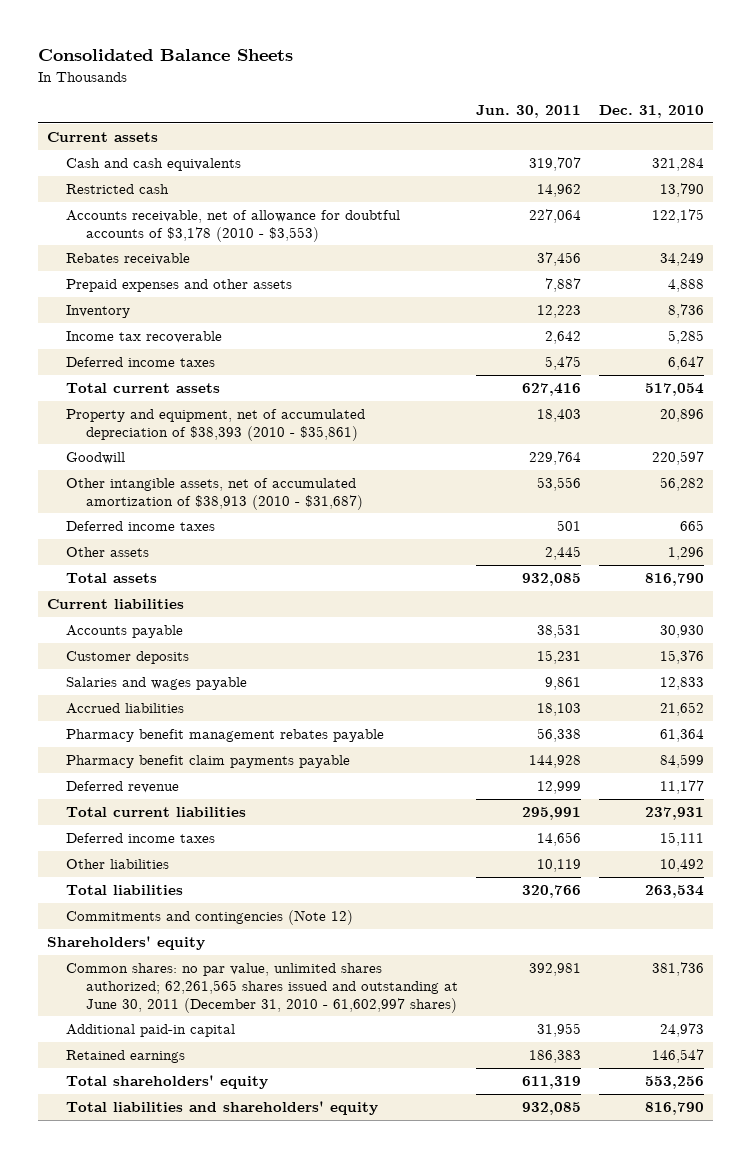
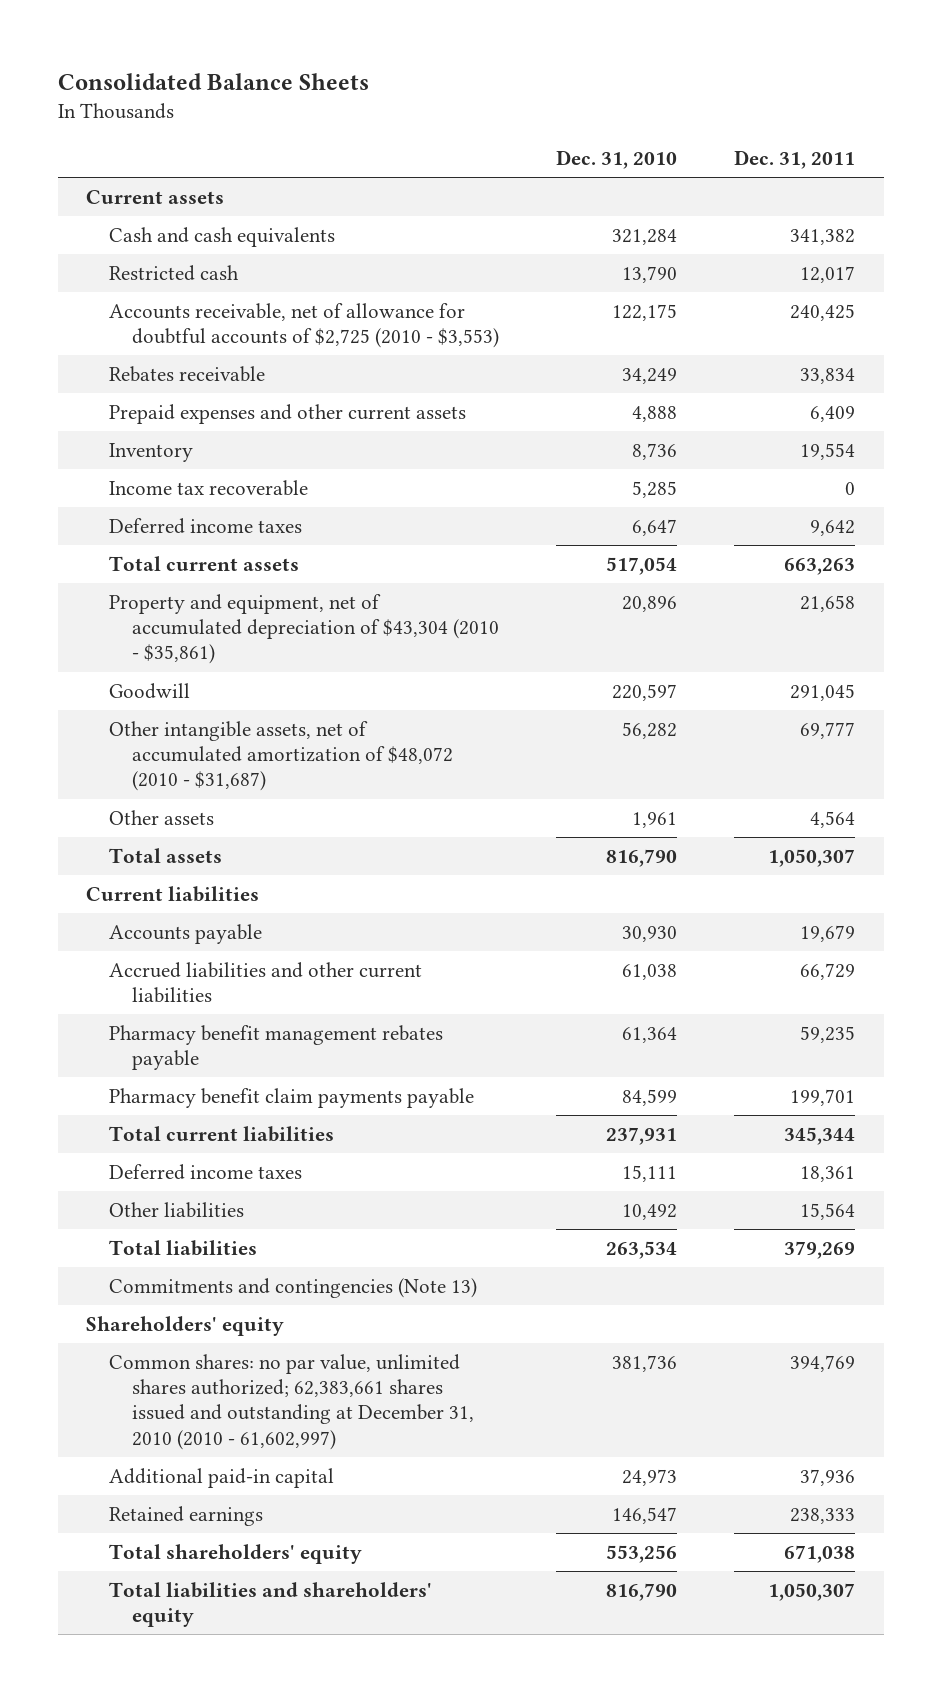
[475,105,581,119] Jun. 30, 2011 -> none
none -> [734,150,856,170] Dec. 31, 2011
[66,210,401,242] Accounts receivable, net of allowance for doubtful accounts of $3,178 (2010 - $3,553) -> [109,302,500,349] Accounts receivable, net of allowance for doubtful accounts of $2,725 (2010 - $3,553)
[66,279,293,293] Prepaid expenses and other assets -> [109,403,467,424] Prepaid expenses and other current assets
[66,409,366,441] Property and equipment, net of accumulated depreciation of $38,393 (2010 - $35,861) -> [109,593,500,665] Property and equipment, net of accumulated depreciation of $43,304 (2010 - $35,861)
[66,521,216,532] Deferred income taxes -> none
[66,478,363,510] Other intangible assets, net of accumulated amortization of $38,913 (2010 - $31,687) -> [109,720,454,792] Other intangible assets, net of accumulated amortization of $48,072 (2010 - $31,687)
[667,547,704,561] 1,296 -> [632,811,678,828] 1,961
[66,651,190,665] Customer deposits -> none
[66,677,248,691] Salaries and wages payable -> none
[66,703,185,715] Accrued liabilities -> none
none -> [109,961,423,1004] Accrued liabilities and other current liabilities
[66,781,180,794] Deferred revenue -> none
[66,910,354,926] Commitments and contingencies (Note 12) -> [109,1277,478,1298] Commitments and contingencies (Note 13)
[66,963,458,1013] Common shares: no par value, unlimited shares authorized; 62,261,565 shares issued and outstanding at June 30, 2011 (December 31, 2010 - 61,602,997 shares) -> [109,1353,475,1450] Common shares: no par value, unlimited shares authorized; 62,383,661 shares issued and outstanding at December 31, 2010 (2010 - 61,602,997)

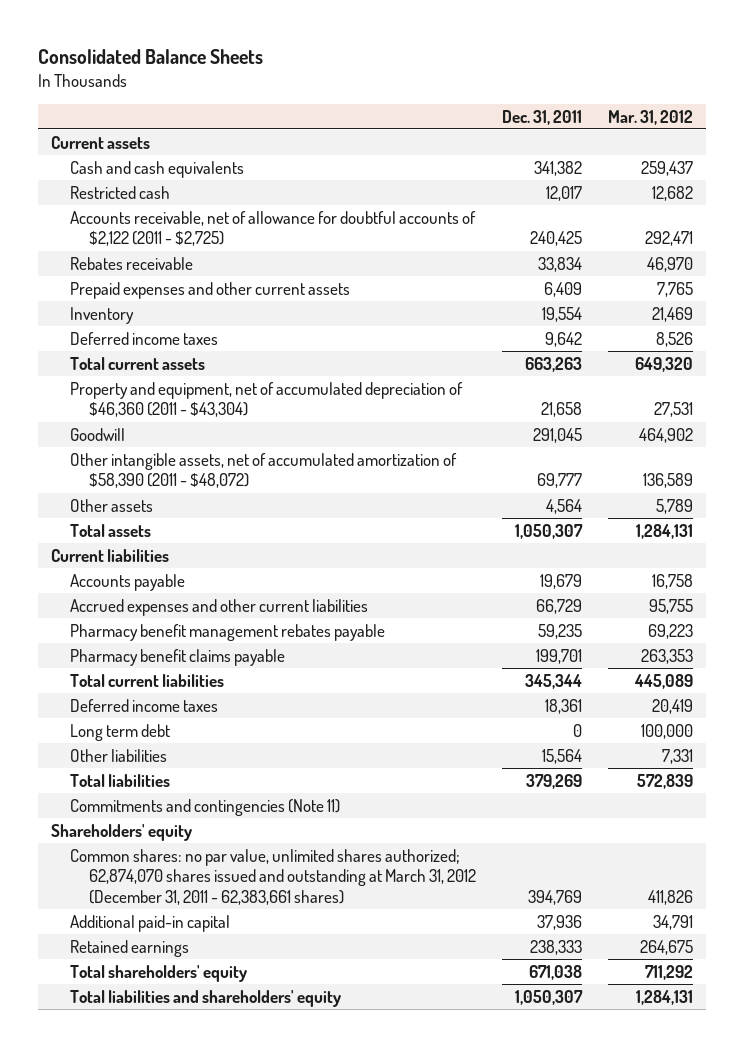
[556,150,678,170] Dec. 31, 2010 -> none
none -> [608,109,694,125] Mar. 31, 2012
[109,302,500,349] Accounts receivable, net of allowance for doubtful accounts of $2,725 (2010 - $3,553) -> [70,210,477,247] Accounts receivable, net of allowance for doubtful accounts of $2,122 (2011 - $2,725)
[109,479,309,496] Income tax recoverable -> none
[109,593,500,665] Property and equipment, net of accumulated depreciation of $43,304 (2010 - $35,861) -> [70,381,464,418] Property and equipment, net of accumulated depreciation of $46,360 (2011 - $43,304)
[109,720,454,792] Other intangible assets, net of accumulated amortization of $48,072 (2010 - $31,687) -> [70,452,458,489] Other intangible assets, net of accumulated amortization of $58,390 (2011 - $48,072)
[109,961,423,1004] Accrued liabilities and other current liabilities -> [70,598,369,616] Accrued expenses and other current liabilities
[109,1087,475,1108] Pharmacy benefit claim payments payable -> [70,648,286,666] Pharmacy benefit claims payable
none -> [70,723,171,741] Long term debt
[109,1277,478,1298] Commitments and contingencies (Note 13) -> [70,798,341,816] Commitments and contingencies (Note 11)
[109,1353,475,1450] Common shares: no par value, unlimited shares authorized; 62,383,661 shares issued and outstanding at December 31, 2010 (2010 - 61,602,997) -> [70,848,476,905] Common shares: no par value, unlimited shares authorized; 62,874,070 shares issued and outstanding at March 31, 2012 (December 31, 2011 - 62,383,661 shares)

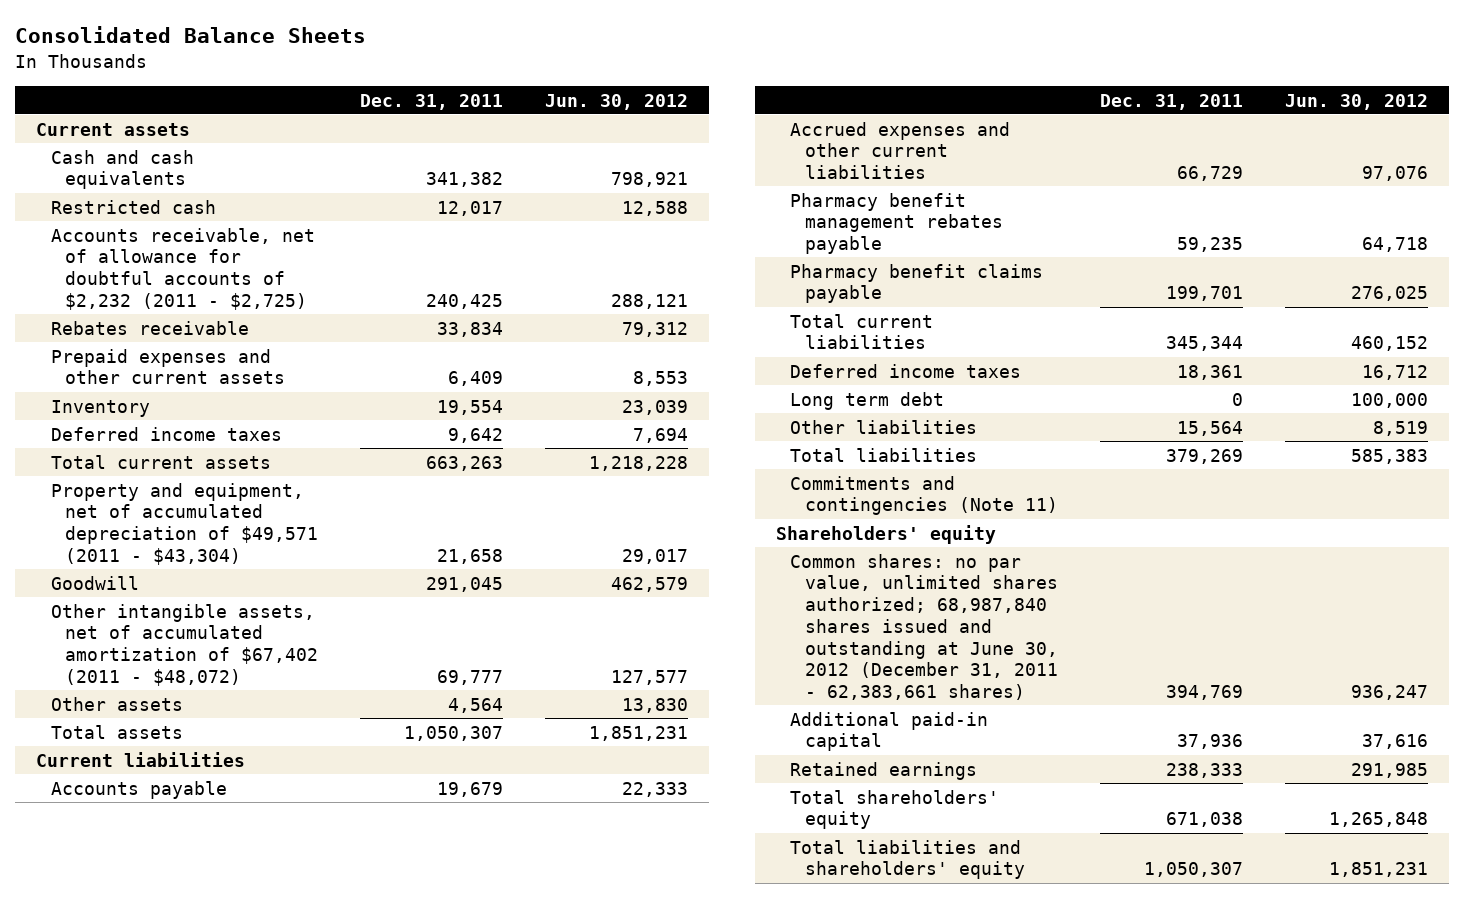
[608,109,694,125] Mar. 31, 2012 -> none
none -> [545,93,689,110] Jun. 30, 2012
[70,210,477,247] Accounts receivable, net of allowance for doubtful accounts of $2,122 (2011 - $2,725) -> [50,227,315,310] Accounts receivable, net of allowance for doubtful accounts of $2,232 (2011 - $2,725)
[70,381,464,418] Property and equipment, net of accumulated depreciation of $46,360 (2011 - $43,304) -> [50,482,318,565] Property and equipment, net of accumulated depreciation of $49,571 (2011 - $43,304)
[70,452,458,489] Other intangible assets, net of accumulated amortization of $58,390 (2011 - $48,072) -> [50,603,318,686] Other intangible assets, net of accumulated amortization of $67,402 (2011 - $48,072)
[70,848,476,905] Common shares: no par value, unlimited shares authorized; 62,874,070 shares issued and outstanding at March 31, 2012 (December 31, 2011 - 62,383,661 shares) -> [790,553,1058,701] Common shares: no par value, unlimited shares authorized; 68,987,840 shares issued and outstanding at June 30, 2012 (December 31, 2011 - 62,383,661 shares)

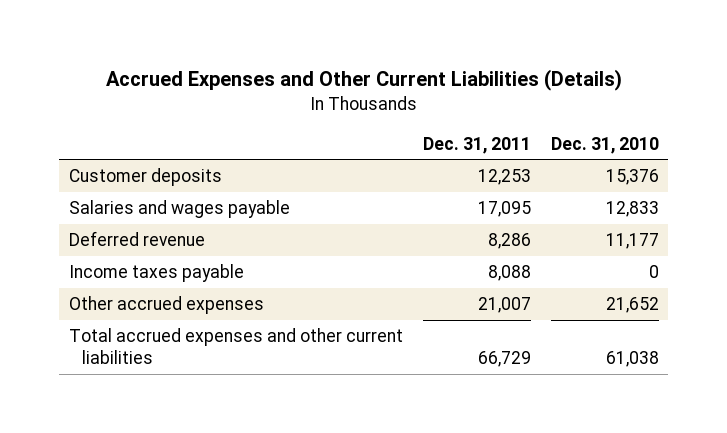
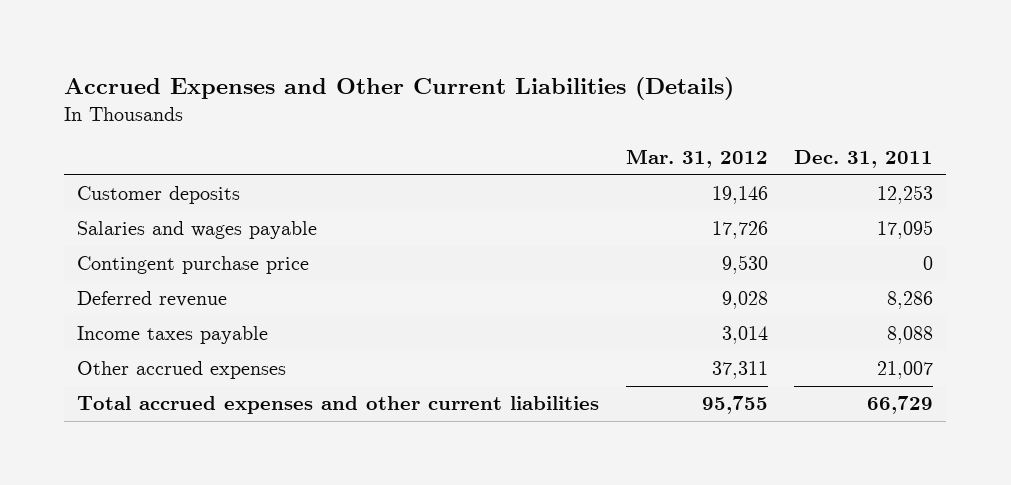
[550,136,659,154] Dec. 31, 2010 -> none
none -> [625,149,768,169] Mar. 31, 2012
none -> [77,256,310,275] Contingent purchase price

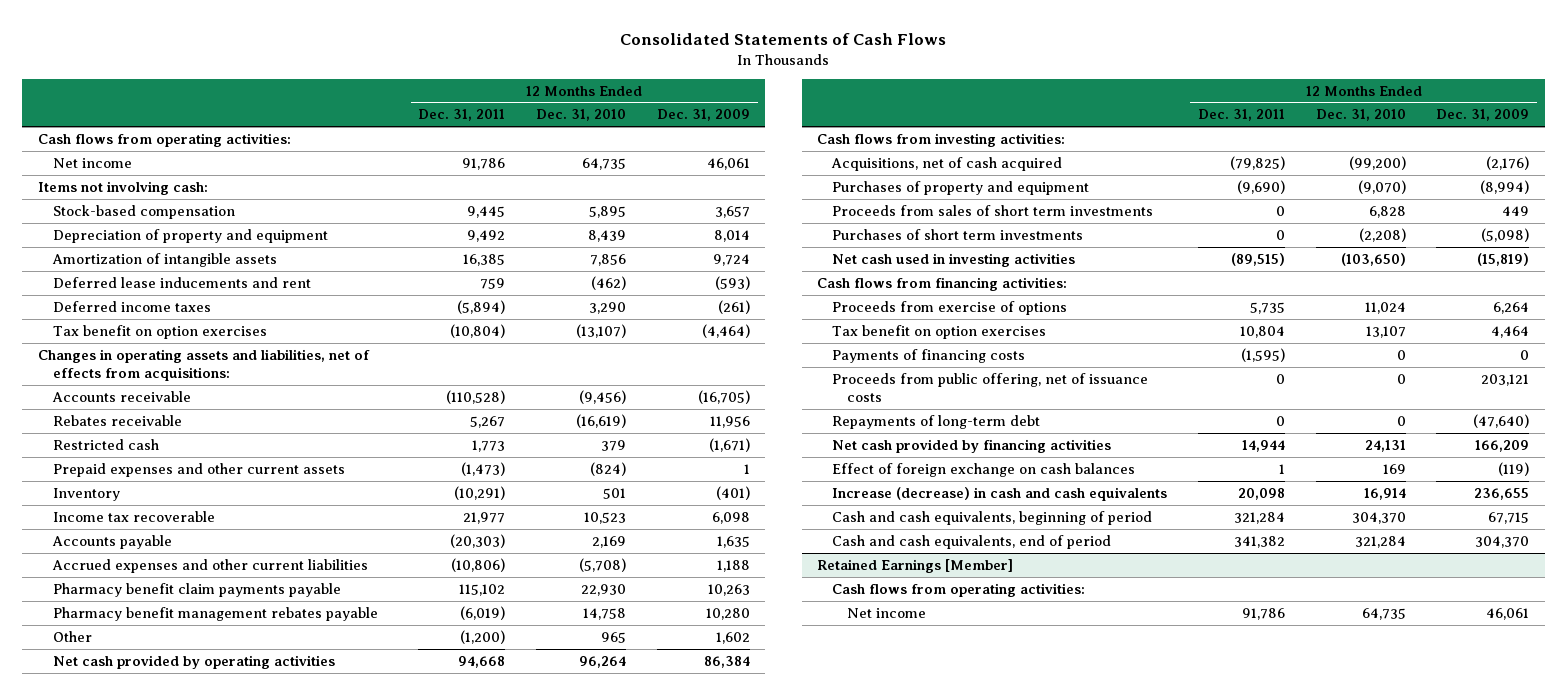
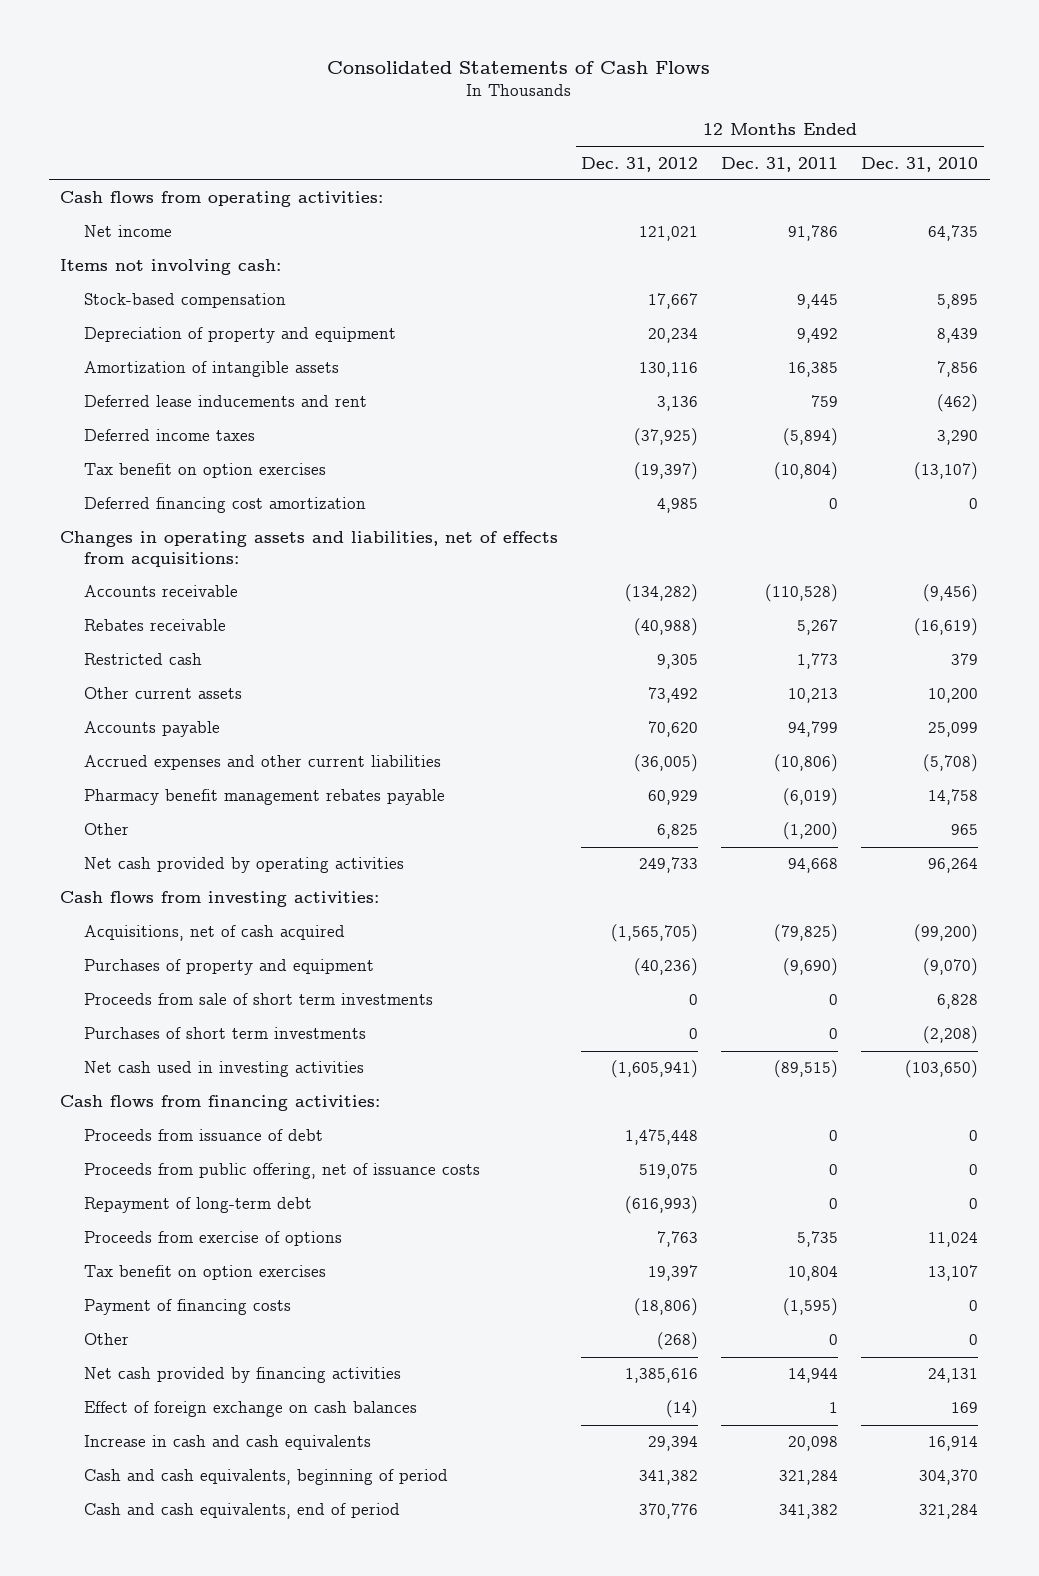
[656,109,750,122] Dec. 31, 2009 -> none
none -> [581,156,699,172] Dec. 31, 2012
none -> [84,497,367,514] Deferred financing cost amortization
[52,487,120,501] Inventory -> none
[52,510,215,522] Income tax recoverable -> none
[52,462,345,477] Prepaid expenses and other current assets -> [84,687,243,700] Other current assets
[461,461,506,476] (1,473) -> [788,688,839,704] 10,213
[590,461,627,476] (824) -> [928,688,979,704] 10,200
[450,533,506,548] (20,303) -> [788,721,839,738] 94,799
[592,535,627,548] 2,169 -> [928,722,979,738] 25,099
[52,582,341,597] Pharmacy benefit claim payments payable -> none
[832,204,1154,216] Proceeds from sales of short term investments -> [84,993,434,1006] Proceeds from sale of short term investments
none -> [84,1129,324,1142] Proceeds from issuance of debt
[832,372,1149,403] Proceeds from public offering, net of issuance costs -> [84,1163,481,1180] Proceeds from public offering, net of issuance costs
none -> [84,1197,313,1214] Repayment of long-term debt
[832,414,1041,429] Repayments of long-term debt -> none
[832,348,1026,363] Payments of financing costs -> [84,1299,292,1316] Payment of financing costs
none -> [84,1333,130,1346] Other
[832,486,1168,501] Increase (decrease) in cash and cash equivalents -> [84,1435,372,1451] Increase in cash and cash equivalents
[817,558,1014,573] Retained Earnings [Member] -> none
[832,582,1086,597] Cash flows from operating activities: -> none
[847,607,927,618] Net income -> none

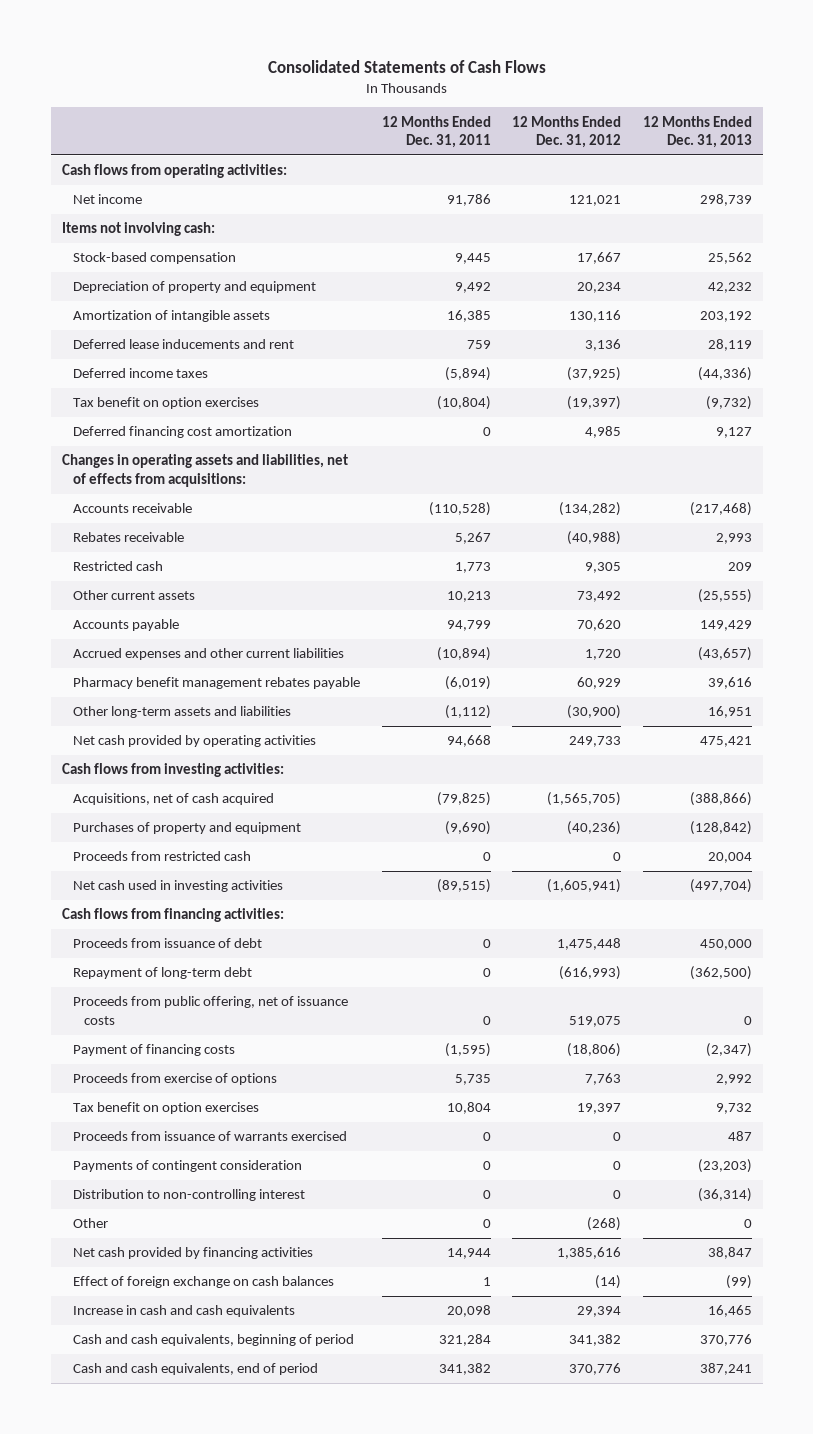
[861,156,979,172] Dec. 31, 2010 -> none
none -> [642,115,752,149] 12 Months Ended Dec. 31, 2013
[634,754,699,773] (36,005) -> [585,649,622,661] 1,720
[774,754,839,773] (10,806) -> [436,647,491,662] (10,894)
[84,823,130,836] Other -> none
none -> [72,706,291,719] Other long-term assets and liabilities
[84,993,434,1006] Proceeds from sale of short term investments -> none
[84,1027,367,1040] Purchases of short term investments -> none
none -> [72,851,251,862] Proceeds from restricted cash
[84,1163,481,1180] Proceeds from public offering, net of issuance costs -> [72,996,348,1025] Proceeds from public offering, net of issuance costs
[84,1299,292,1316] Payment of financing costs -> [72,1044,235,1057] Payment of financing costs
none -> [72,1131,347,1142] Proceeds from issuance of warrants exercised
none -> [72,1160,302,1173] Payments of contingent consideration
none -> [72,1189,305,1202] Distribution to non-controlling interest

